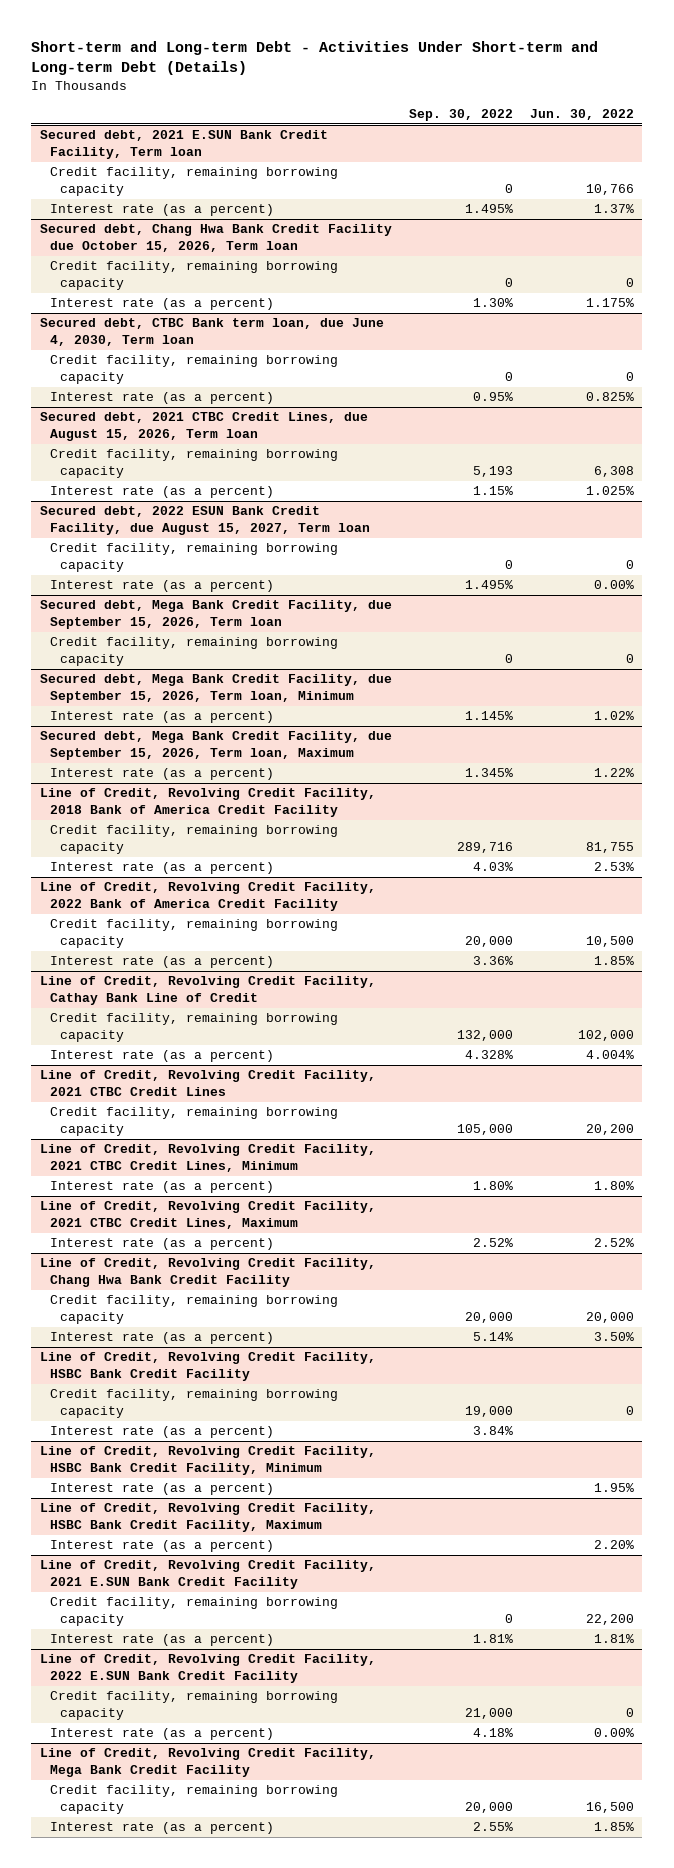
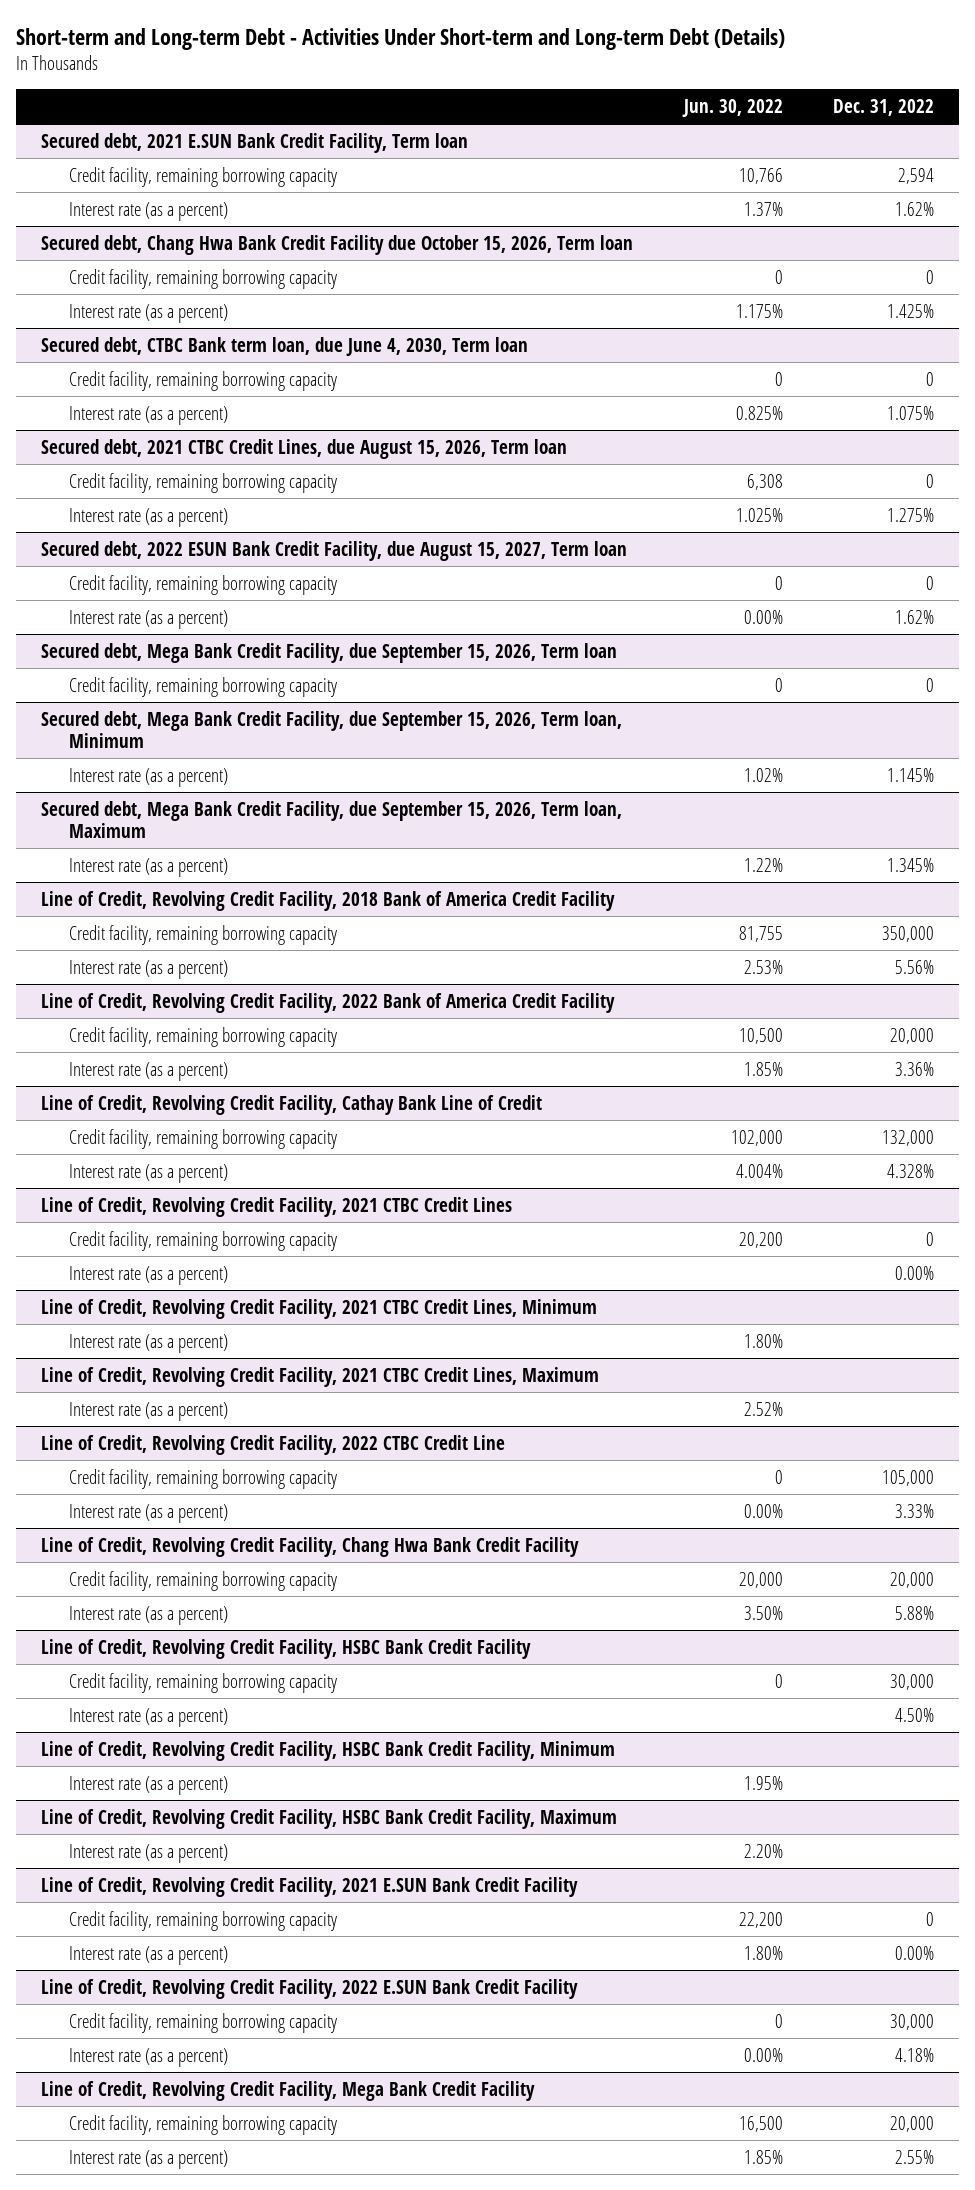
[408,108,513,121] Sep. 30, 2022 -> none
none -> [832,98,934,116] Dec. 31, 2022
none -> [68,1265,228,1285] Interest rate (as a percent)
none -> [41,1434,506,1455] Line of Credit, Revolving Credit Facility, 2022 CTBC Credit Line
none -> [68,1468,337,1489] Credit facility, remaining borrowing capacity
none -> [68,1503,228,1523] Interest rate (as a percent)
[593,1634,634,1644] 1.81% -> [743,1945,783,1960] 1.80%

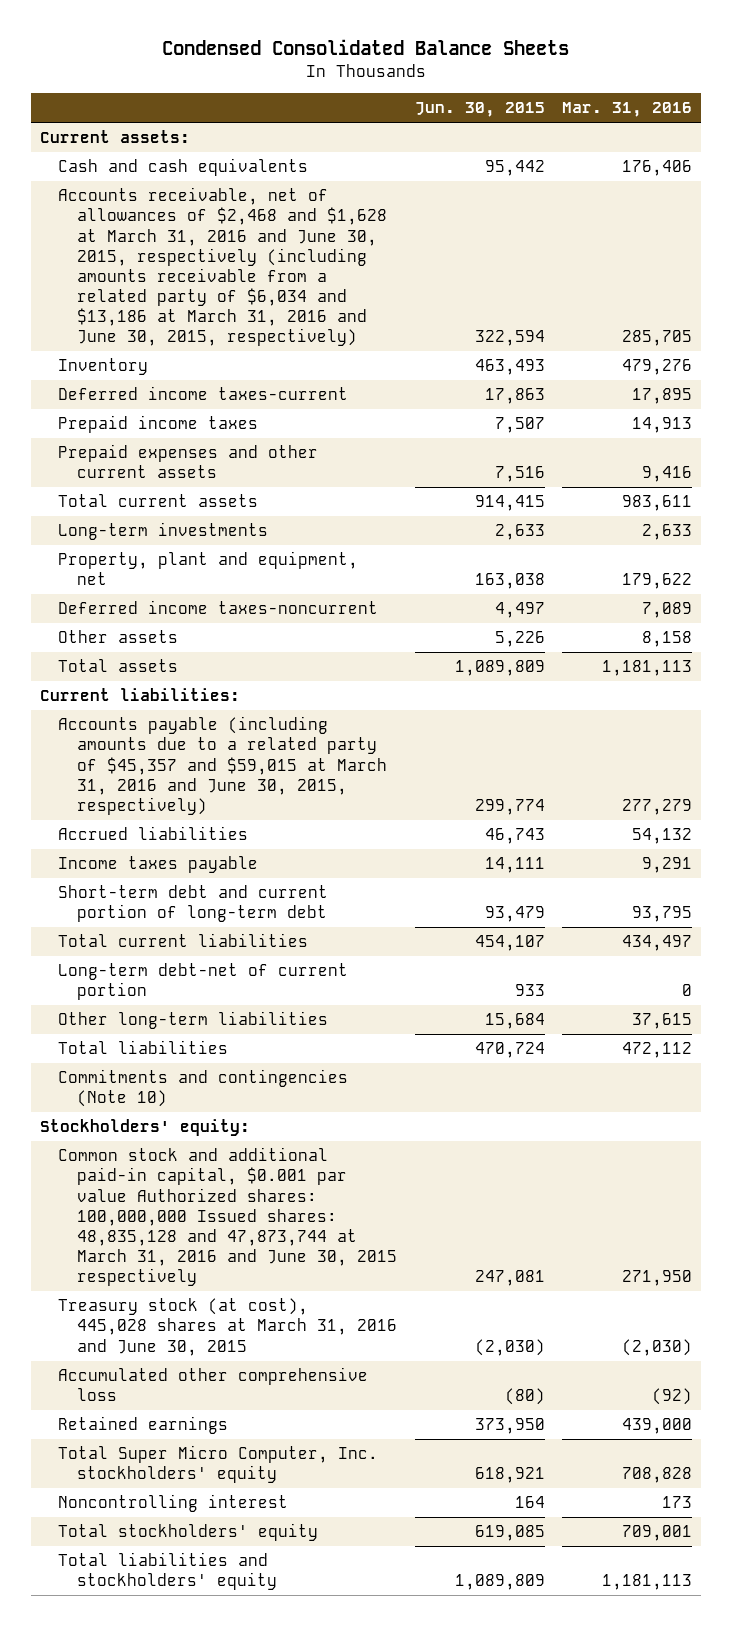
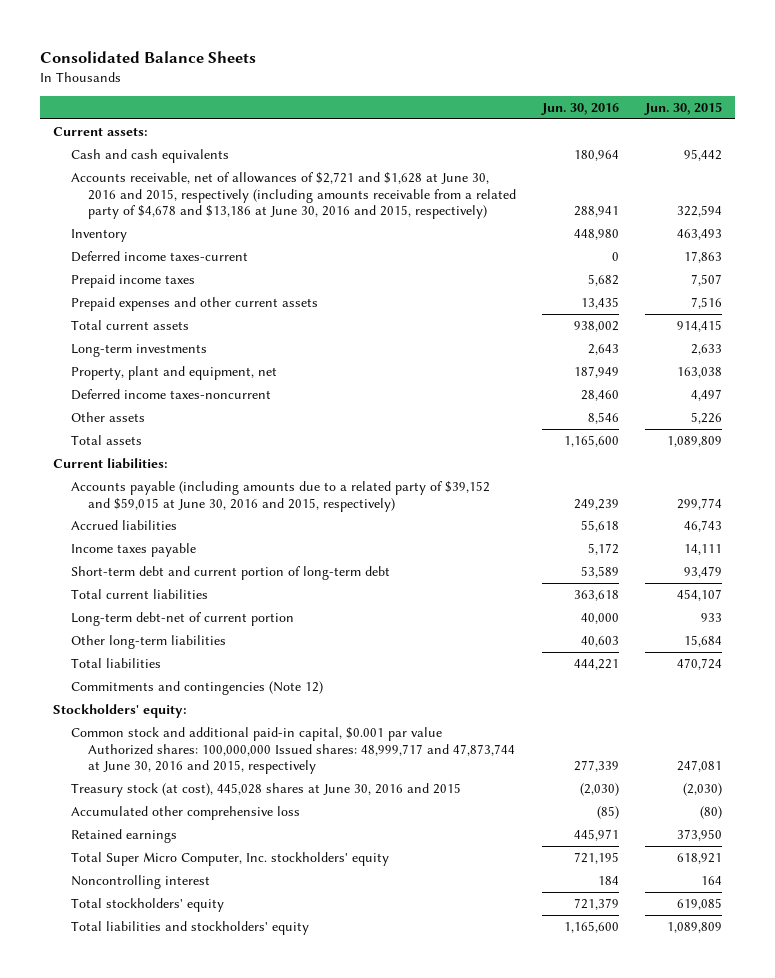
[161,39,569,56] Condensed Consolidated Balance Sheets -> [40,50,257,63] Consolidated Balance Sheets
[562,101,693,117] Mar. 31, 2016 -> none
none -> [541,102,620,115] Jun. 30, 2016
[58,187,388,347] Accounts receivable, net of allowances of $2,468 and $1,628 at March 31, 2016 and June 30, 2015, respectively (including amounts receivable from a related party of $6,034 and $13,186 at March 31, 2016 and June 30, 2015, respectively) -> [70,171,517,220] Accounts receivable, net of allowances of $2,721 and $1,628 at June 30, 2016 and 2015, respectively (including amounts receivable from a related party of $4,678 and $13,186 at June 30, 2016 and 2015, respectively)
[58,716,388,815] Accounts payable (including amounts due to a related party of $45,357 and $59,015 at March 31, 2016 and June 30, 2015, respectively) -> [70,480,490,512] Accounts payable (including amounts due to a related party of $39,152 and $59,015 at June 30, 2016 and 2015, respectively)
[58,1069,349,1108] Commitments and contingencies (Note 10) -> [70,680,323,695] Commitments and contingencies (Note 12)
[58,1147,398,1287] Common stock and additional paid-in capital, $0.001 par value Authorized shares: 100,000,000 Issued shares: 48,835,128 and 47,873,744 at March 31, 2016 and June 30, 2015 respectively -> [70,726,516,775] Common stock and additional paid-in capital, $0.001 par value Authorized shares: 100,000,000 Issued shares: 48,999,717 and 47,873,744 at June 30, 2016 and 2015, respectively
[58,1298,398,1356] Treasury stock (at cost), 445,028 shares at March 31, 2016 and June 30, 2015 -> [70,782,461,797] Treasury stock (at cost), 445,028 shares at June 30, 2016 and 2015

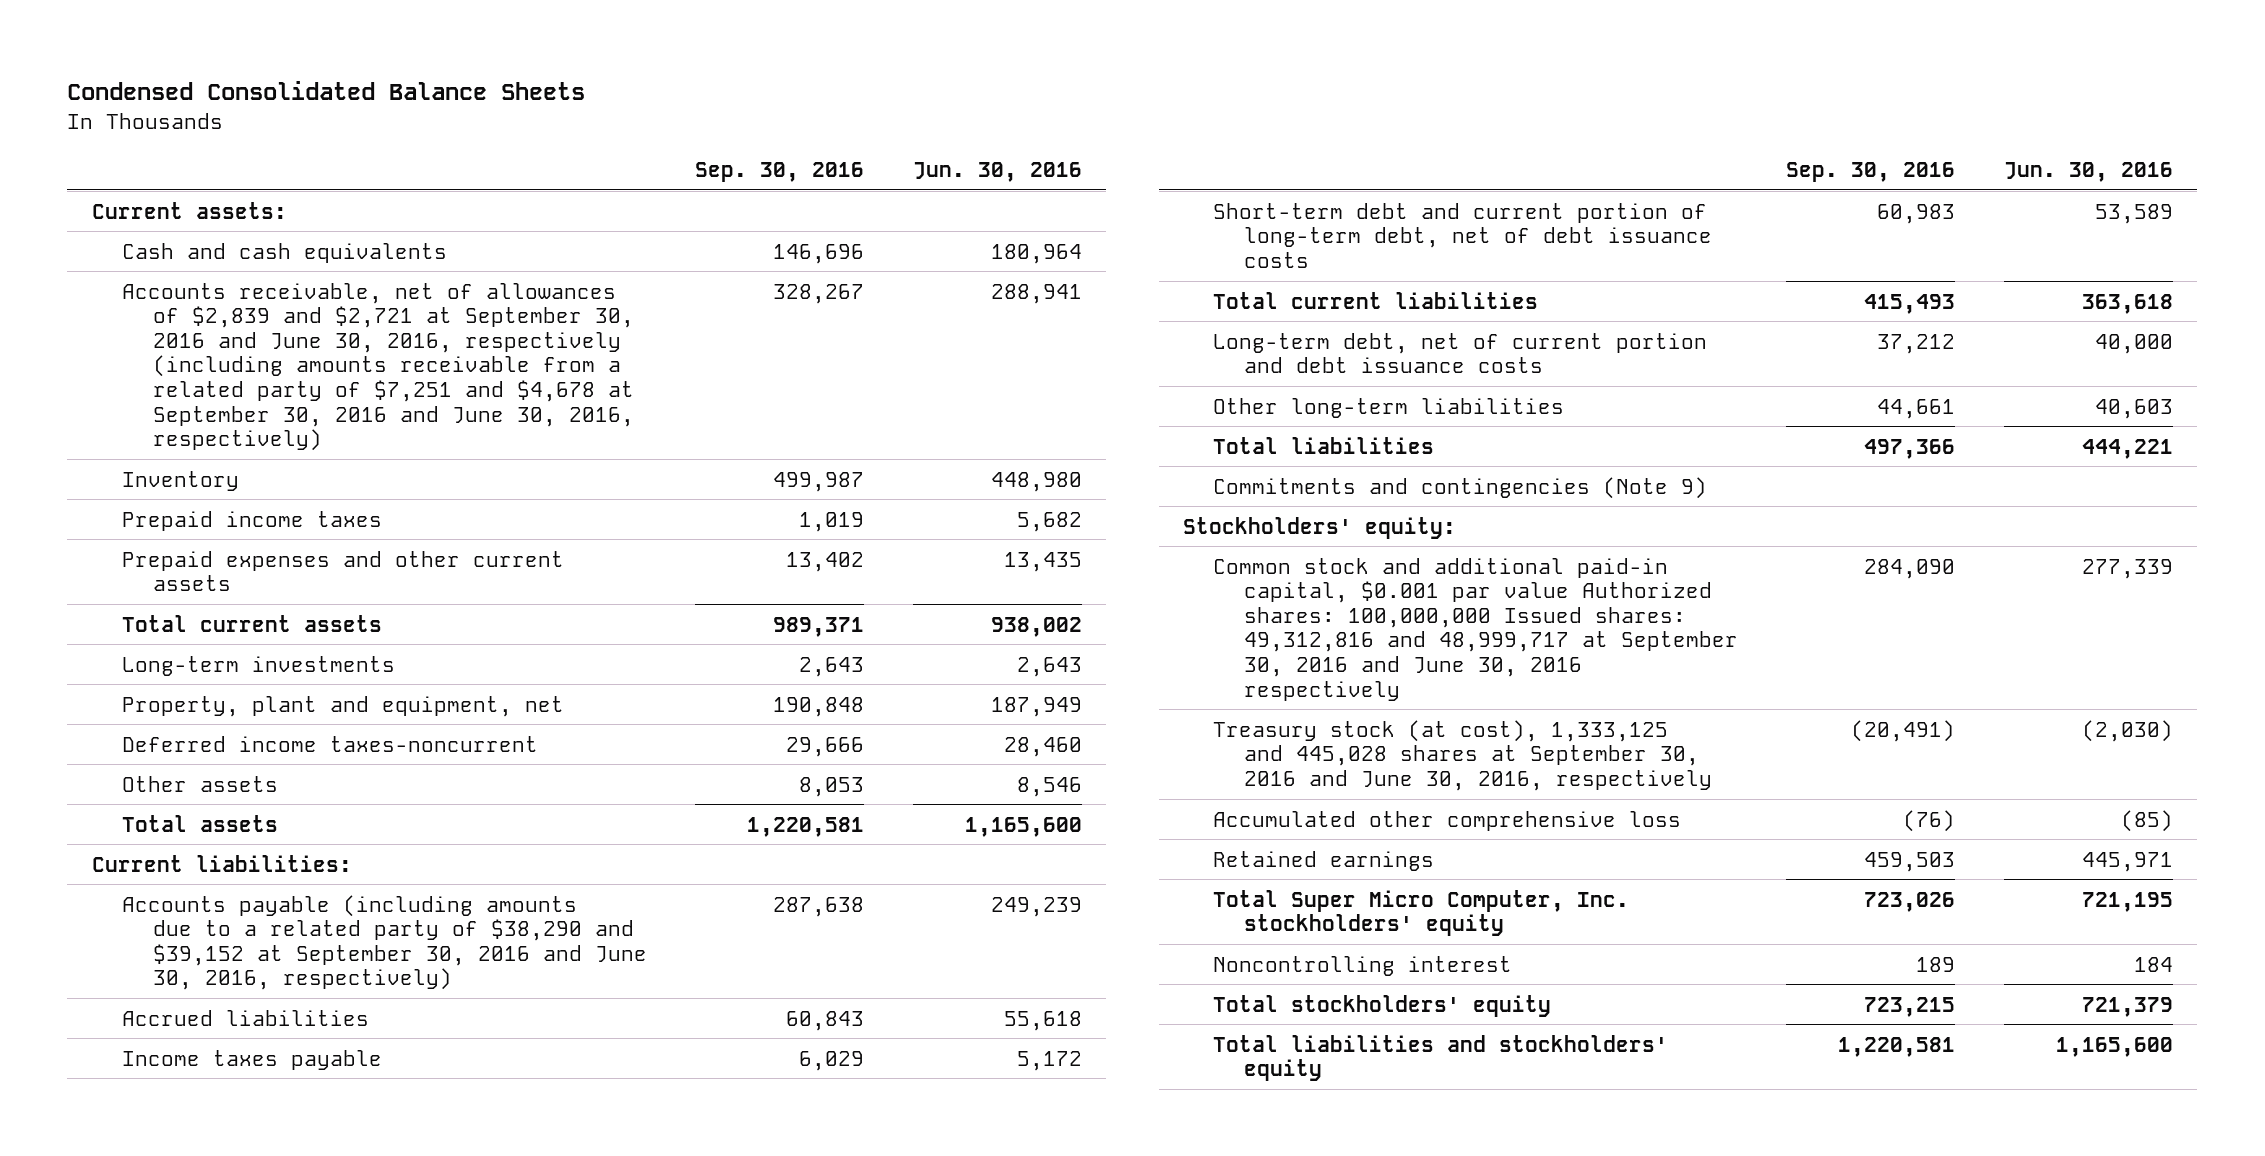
[40,50,257,63] Consolidated Balance Sheets -> [67,81,586,101] Condensed Consolidated Balance Sheets
[643,101,722,115] Jun. 30, 2015 -> none
none -> [695,162,865,183] Sep. 30, 2016
[70,171,517,220] Accounts receivable, net of allowances of $2,721 and $1,628 at June 30, 2016 and 2015, respectively (including amounts receivable from a related party of $4,678 and $13,186 at June 30, 2016 and 2015, respectively) -> [122,282,634,452] Accounts receivable, net of allowances of $2,839 and $2,721 at September 30, 2016 and June 30, 2016, respectively (including amounts receivable from a related party of $7,251 and $4,678 at September 30, 2016 and June 30, 2016, respectively)
[70,250,248,262] Deferred income taxes-current -> none
[70,480,490,512] Accounts payable (including amounts due to a related party of $39,152 and $59,015 at June 30, 2016 and 2015, respectively) -> [122,894,647,991] Accounts payable (including amounts due to a related party of $38,290 and $39,152 at September 30, 2016 and June 30, 2016, respectively)
[70,565,390,580] Short-term debt and current portion of long-term debt -> [1213,202,1712,268] Short-term debt and current portion of long-term debt, net of debt issuance costs
[70,611,294,626] Long-term debt-net of current portion -> [1213,332,1708,374] Long-term debt, net of current portion and debt issuance costs
[70,680,323,695] Commitments and contingencies (Note 12) -> [1213,476,1708,499] Commitments and contingencies (Note 9)
[70,726,516,775] Common stock and additional paid-in capital, $0.001 par value Authorized shares: 100,000,000 Issued shares: 48,999,717 and 47,873,744 at June 30, 2016 and 2015, respectively -> [1213,557,1738,701] Common stock and additional paid-in capital, $0.001 par value Authorized shares: 100,000,000 Issued shares: 49,312,816 and 48,999,717 at September 30, 2016 and June 30, 2016 respectively
[70,782,461,797] Treasury stock (at cost), 445,028 shares at June 30, 2016 and 2015 -> [1213,719,1712,791] Treasury stock (at cost), 1,333,125 and 445,028 shares at September 30, 2016 and June 30, 2016, respectively

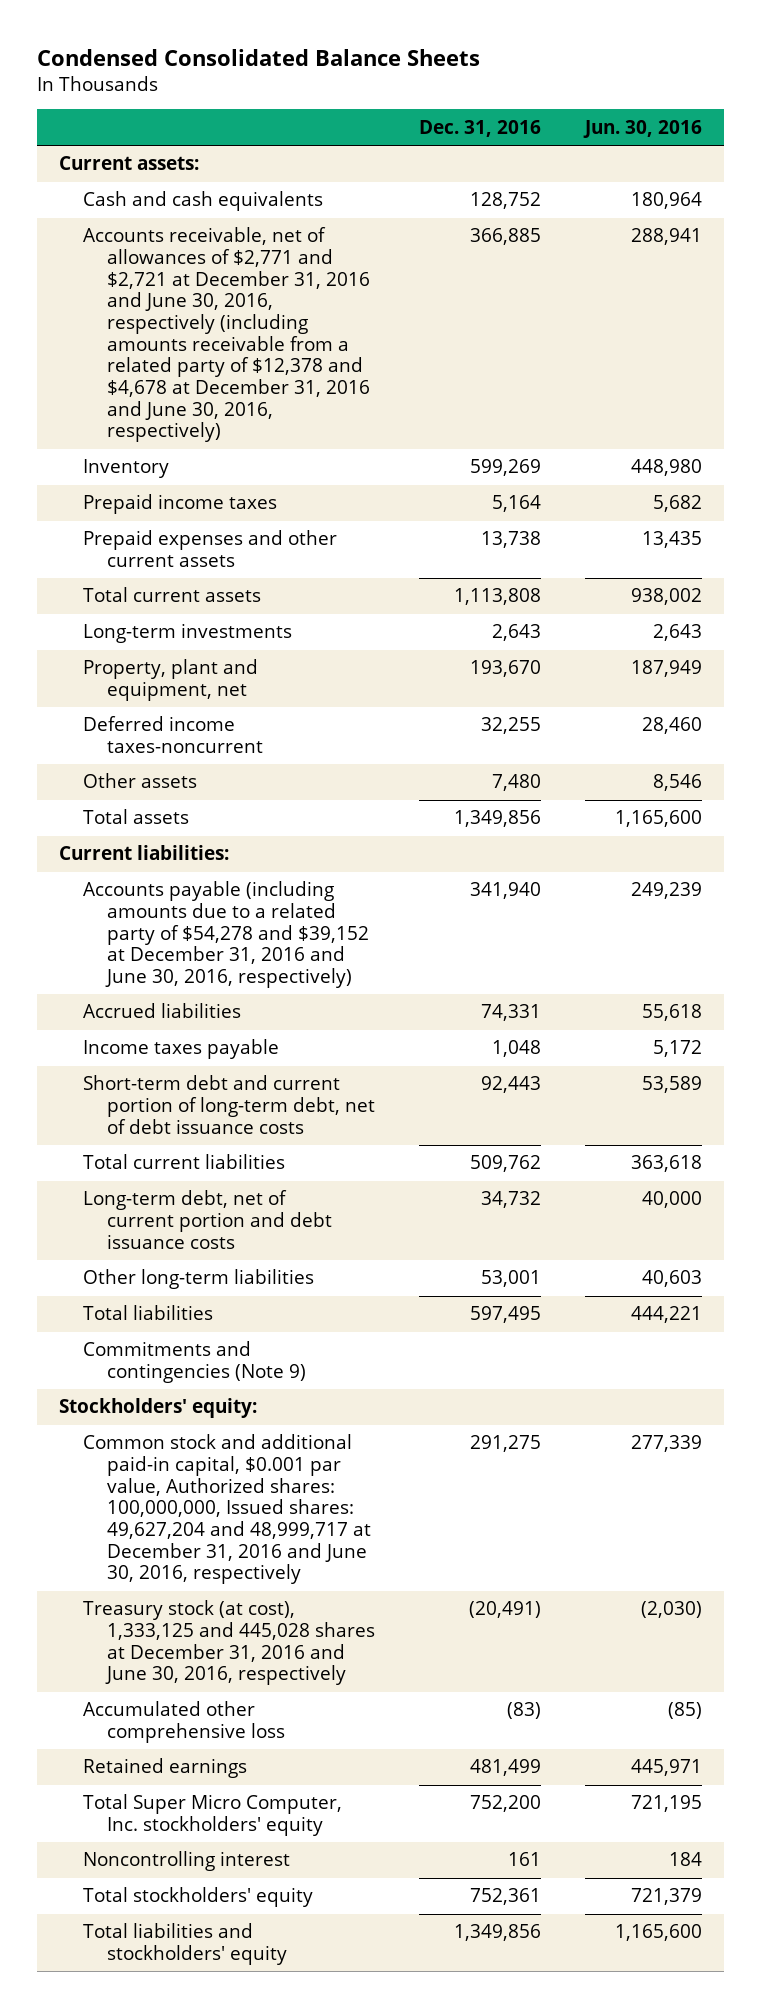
[695,162,865,183] Sep. 30, 2016 -> none
none -> [419,119,542,137] Dec. 31, 2016
[122,282,634,452] Accounts receivable, net of allowances of $2,839 and $2,721 at September 30, 2016 and June 30, 2016, respectively (including amounts receivable from a related party of $7,251 and $4,678 at September 30, 2016 and June 30, 2016, respectively) -> [82,227,371,443] Accounts receivable, net of allowances of $2,771 and $2,721 at December 31, 2016 and June 30, 2016, respectively (including amounts receivable from a related party of $12,378 and $4,678 at December 31, 2016 and June 30, 2016, respectively)
[122,894,647,991] Accounts payable (including amounts due to a related party of $38,290 and $39,152 at September 30, 2016 and June 30, 2016, respectively) -> [82,881,370,989] Accounts payable (including amounts due to a related party of $54,278 and $39,152 at December 31, 2016 and June 30, 2016, respectively)
[1213,557,1738,701] Common stock and additional paid-in capital, $0.001 par value Authorized shares: 100,000,000 Issued shares: 49,312,816 and 48,999,717 at September 30, 2016 and June 30, 2016 respectively -> [82,1434,372,1585] Common stock and additional paid-in capital, $0.001 par value, Authorized shares: 100,000,000, Issued shares: 49,627,204 and 48,999,717 at December 31, 2016 and June 30, 2016, respectively
[1213,719,1712,791] Treasury stock (at cost), 1,333,125 and 445,028 shares at September 30, 2016 and June 30, 2016, respectively -> [82,1600,376,1686] Treasury stock (at cost), 1,333,125 and 445,028 shares at December 31, 2016 and June 30, 2016, respectively

